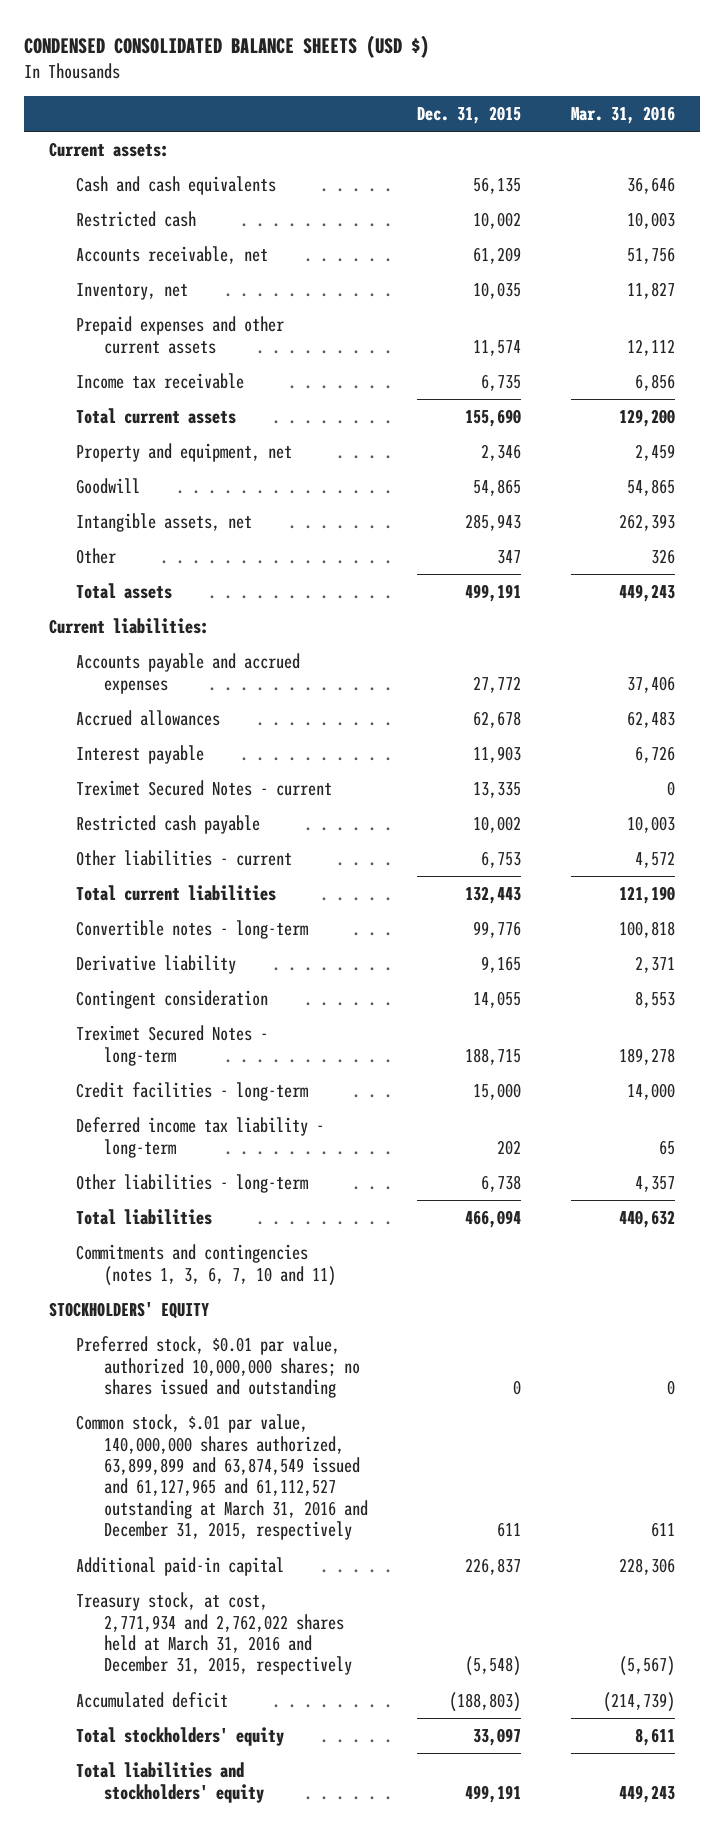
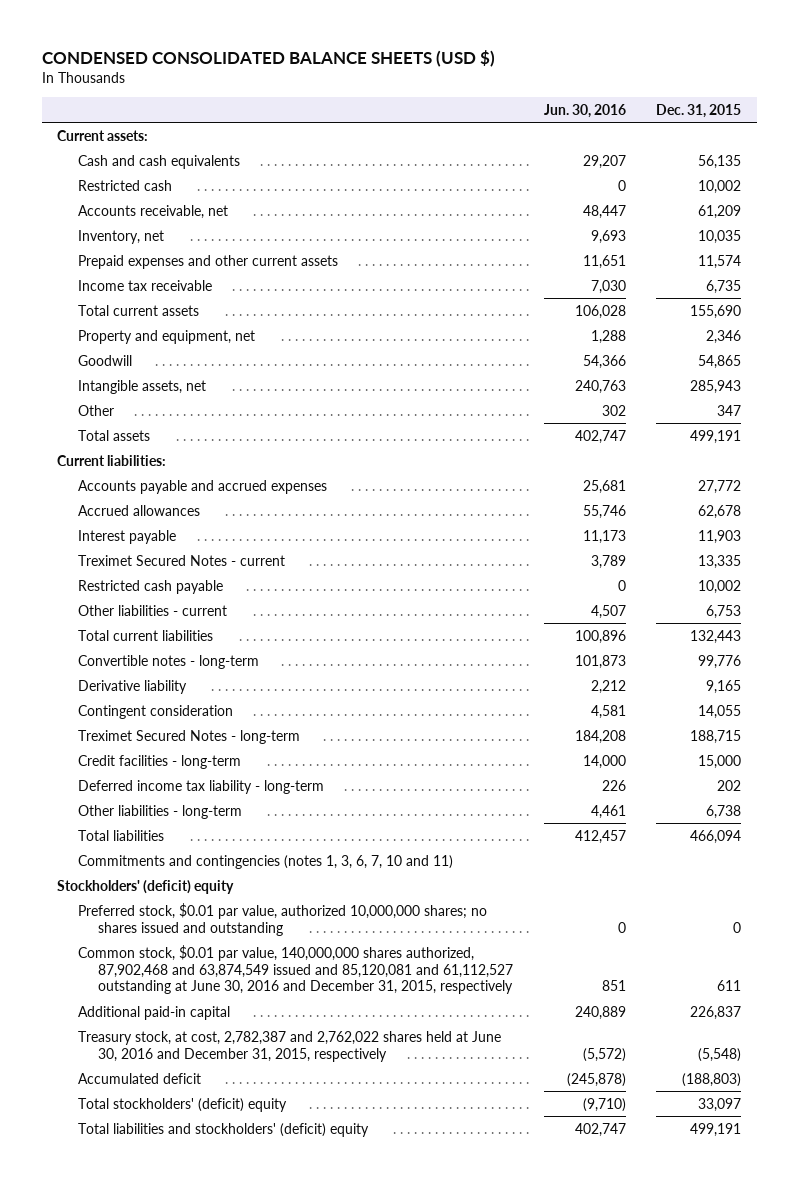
[571,106,676,125] Mar. 31, 2016 -> none
none -> [543,103,626,118] Jun. 30, 2016
[49,1302,210,1320] STOCKHOLDERS' EQUITY -> [57,879,235,894] Stockholders' (deficit) equity
[76,1414,368,1541] Common stock, $.01 par value, 140,000,000 shares authorized, 63,899,899 and 63,874,549 issued and 61,127,965 and 61,112,527 outstanding at March 31, 2016 and December 31, 2015, respectively -> [77,944,514,995] Common stock, $0.01 par value, 140,000,000 shares authorized, 87,902,468 and 63,874,549 issued and 85,120,081 and 61,112,527 outstanding at June 30, 2016 and December 31, 2015, respectively
[76,1592,352,1676] Treasury stock, at cost, 2,771,934 and 2,762,022 shares held at March 31, 2016 and December 31, 2015, respectively -> [77,1030,501,1062] Treasury stock, at cost, 2,782,387 and 2,762,022 shares held at June 30, 2016 and December 31, 2015, respectively
[76,1727,285,1747] Total stockholders' equity -> [77,1097,287,1112] Total stockholders' (deficit) equity
[76,1762,264,1803] Total liabilities and stockholders' equity -> [77,1122,369,1137] Total liabilities and stockholders' (deficit) equity

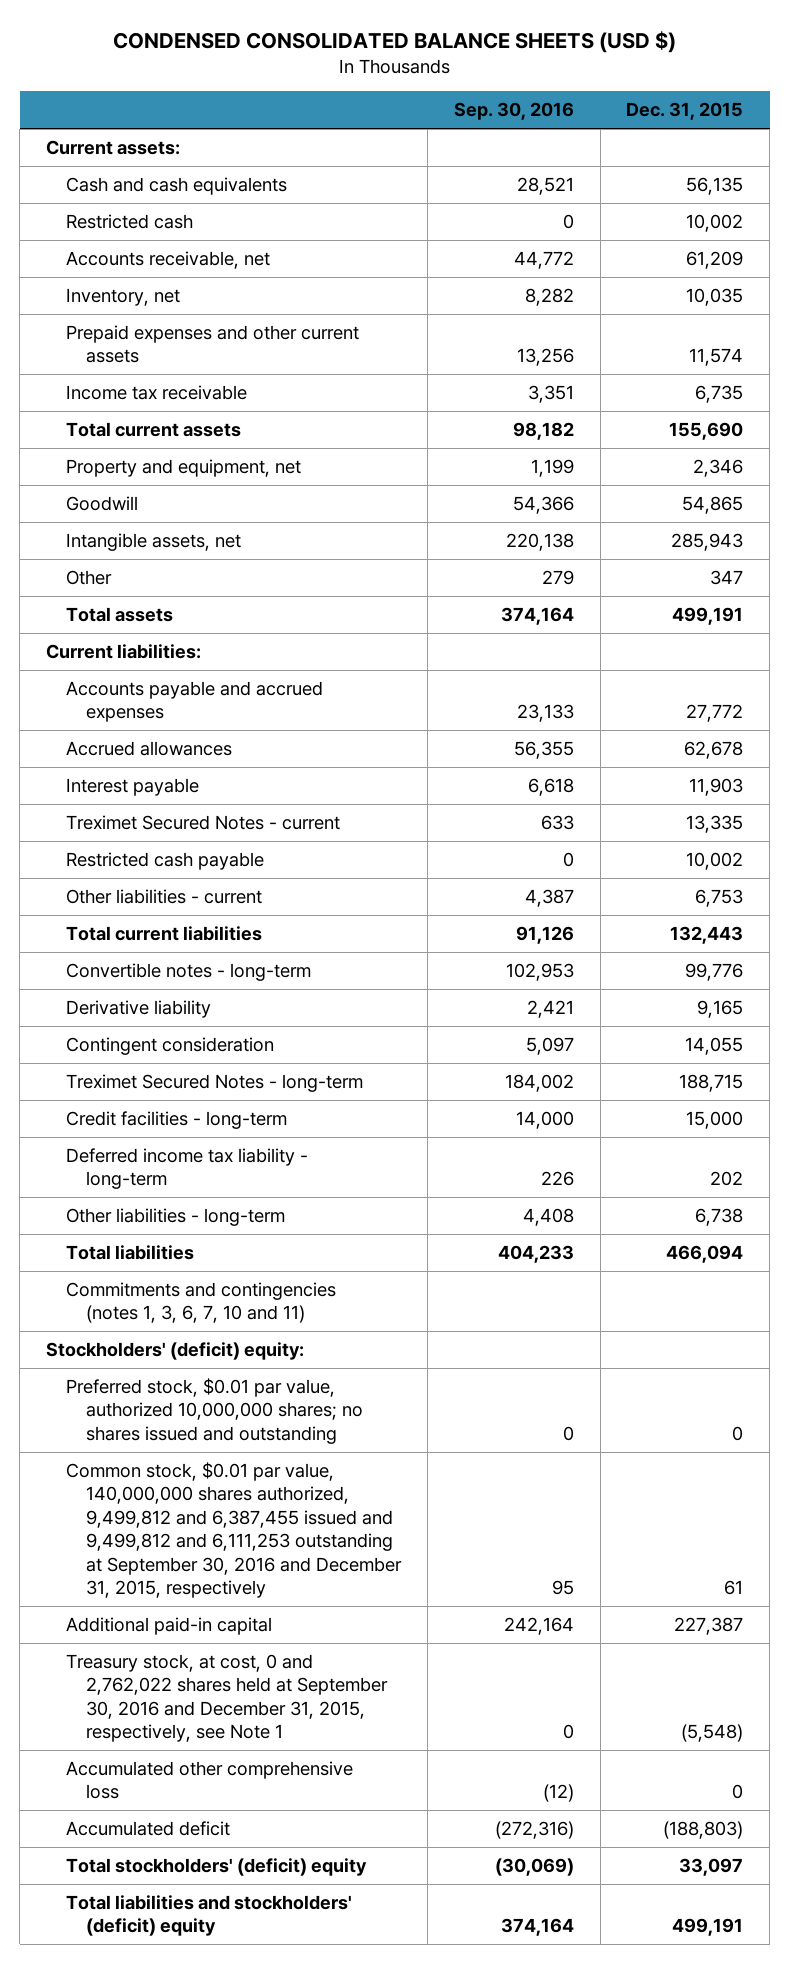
[543,103,626,118] Jun. 30, 2016 -> none
none -> [453,102,574,121] Sep. 30, 2016
[57,879,235,894] Stockholders' (deficit) equity -> [45,1341,304,1360] Stockholders' (deficit) equity:
[77,944,514,995] Common stock, $0.01 par value, 140,000,000 shares authorized, 87,902,468 and 63,874,549 issued and 85,120,081 and 61,112,527 outstanding at June 30, 2016 and December 31, 2015, respectively -> [66,1461,403,1599] Common stock, $0.01 par value, 140,000,000 shares authorized, 9,499,812 and 6,387,455 issued and 9,499,812 and 6,111,253 outstanding at September 30, 2016 and December 31, 2015, respectively
[717,980,742,992] 611 -> [724,1580,744,1596] 61
[690,1005,742,1020] 226,837 -> [674,1616,744,1635] 227,387
[77,1030,501,1062] Treasury stock, at cost, 2,782,387 and 2,762,022 shares held at June 30, 2016 and December 31, 2015, respectively -> [66,1653,389,1743] Treasury stock, at cost, 0 and 2,762,022 shares held at September 30, 2016 and December 31, 2015, respectively, see Note 1
none -> [66,1760,354,1800] Accumulated other comprehensive loss

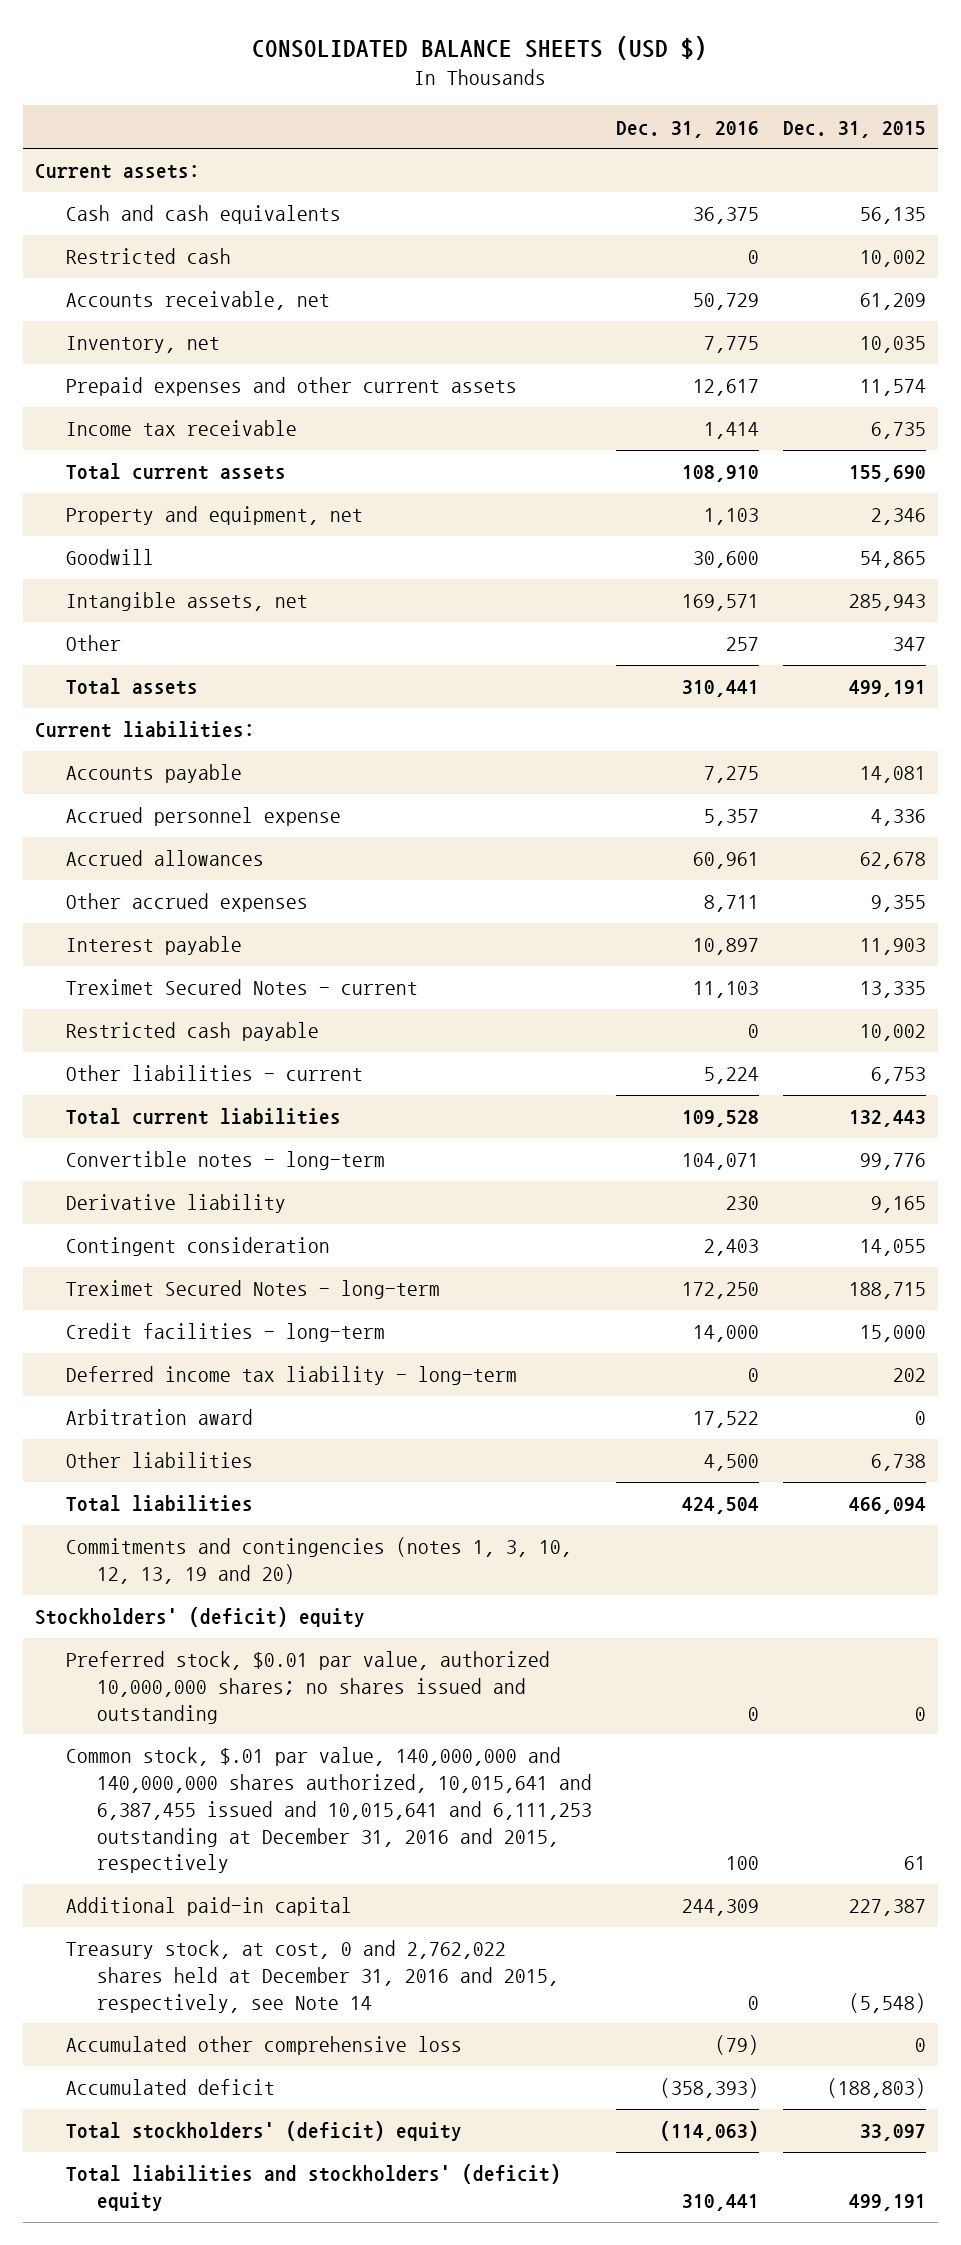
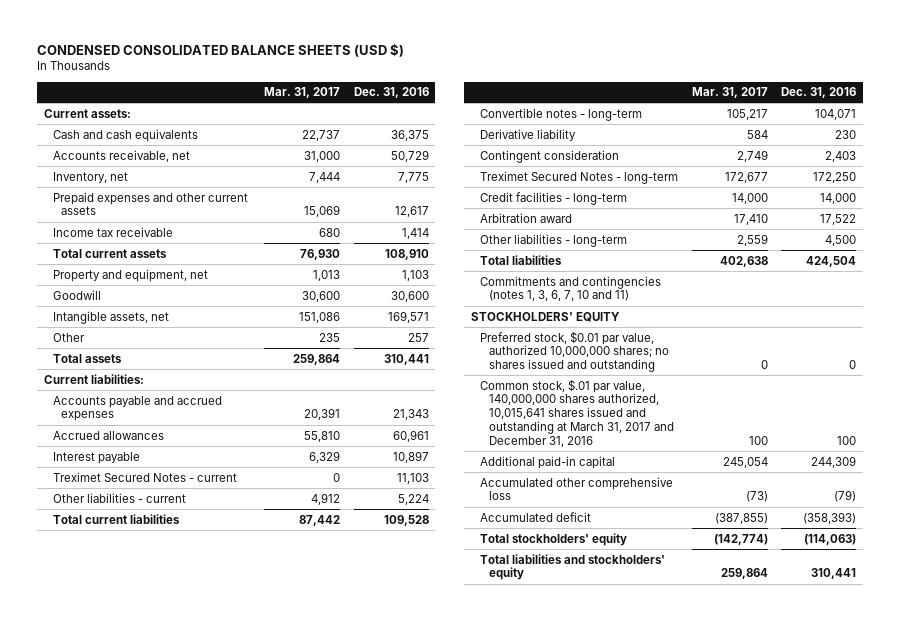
[252,35,708,60] CONSOLIDATED BALANCE SHEETS (USD $) -> [36,42,404,57] CONDENSED CONSOLIDATED BALANCE SHEETS (USD $)
[782,120,926,138] Dec. 31, 2015 -> none
none -> [264,87,341,99] Mar. 31, 2017
[65,248,231,265] Restricted cash -> none
[65,764,242,784] Accounts payable -> none
[65,807,341,827] Accrued personnel expense -> none
none -> [52,395,222,422] Accounts payable and accrued expenses
[65,893,308,913] Other accrued expenses -> none
[65,1022,319,1042] Restricted cash payable -> none
[65,1366,517,1386] Deferred income tax liability - long-term -> none
[65,1452,253,1469] Other liabilities -> [479,233,627,247] Other liabilities - long-term
[65,1537,572,1584] Commitments and contingencies (notes 1, 3, 10, 12, 13, 19 and 20) -> [479,275,661,302] Commitments and contingencies (notes 1, 3, 6, 7, 10 and 11)
[34,1607,365,1628] Stockholders' (deficit) equity -> [471,311,621,322] STOCKHOLDERS' EQUITY
[65,1747,592,1874] Common stock, $.01 par value, 140,000,000 and 140,000,000 shares authorized, 10,015,641 and 6,387,455 issued and 10,015,641 and 6,111,253 outstanding at December 31, 2016 and 2015, respectively -> [479,378,674,447] Common stock, $.01 par value, 140,000,000 shares authorized, 10,015,641 shares issued and outstanding at March 31, 2017 and December 31, 2016
[65,1940,559,2013] Treasury stock, at cost, 0 and 2,762,022 shares held at December 31, 2016 and 2015, respectively, see Note 14 -> none
[65,2121,462,2142] Total stockholders' (deficit) equity -> [479,532,627,546] Total stockholders' equity
[65,2164,561,2211] Total liabilities and stockholders' (deficit) equity -> [479,553,665,581] Total liabilities and stockholders' equity

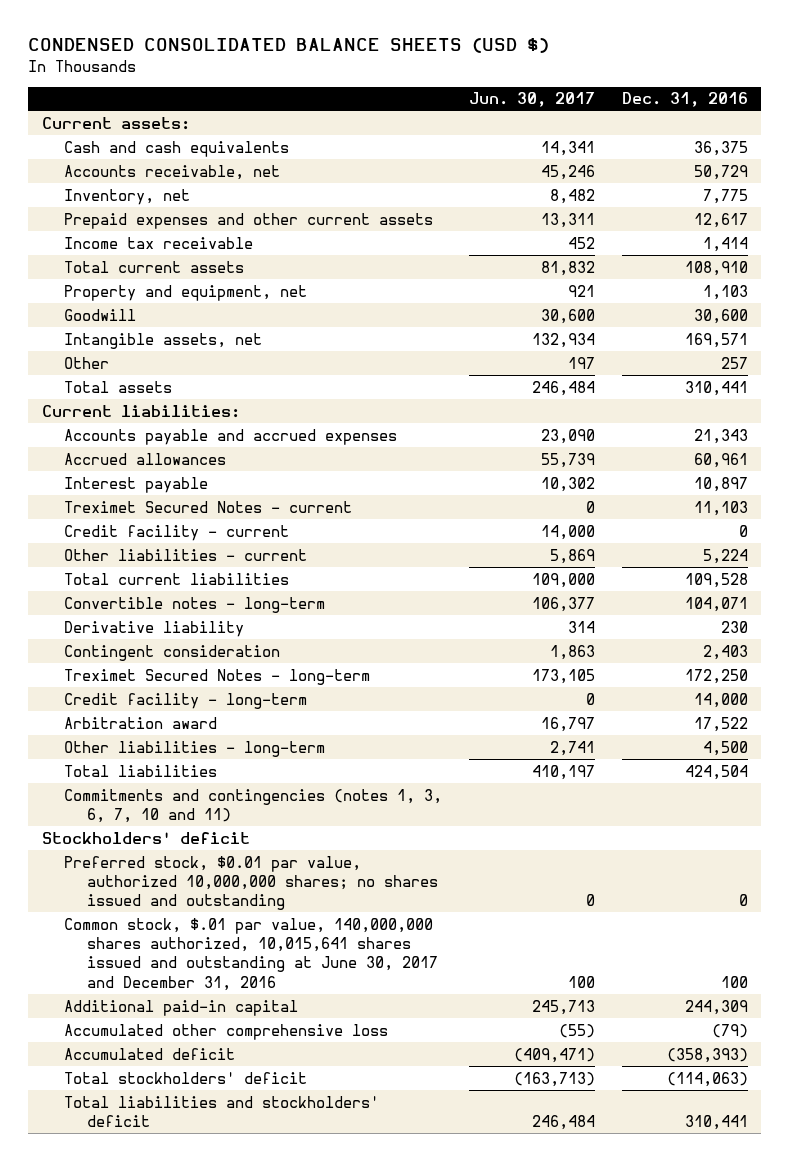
[264,87,341,99] Mar. 31, 2017 -> none
none -> [469,92,596,108] Jun. 30, 2017
none -> [64,524,290,541] Credit facility - current
[479,191,627,205] Credit facilities - long-term -> [64,692,308,709] Credit facility - long-term
[471,311,621,322] STOCKHOLDERS' EQUITY -> [41,831,250,844] Stockholders' deficit
[479,378,674,447] Common stock, $.01 par value, 140,000,000 shares authorized, 10,015,641 shares issued and outstanding at March 31, 2017 and December 31, 2016 -> [64,917,438,991] Common stock, $.01 par value, 140,000,000 shares authorized, 10,015,641 shares issued and outstanding at June 30, 2017 and December 31, 2016
[479,532,627,546] Total stockholders' equity -> [64,1071,308,1084] Total stockholders' deficit
[479,553,665,581] Total liabilities and stockholders' equity -> [64,1095,380,1127] Total liabilities and stockholders' deficit

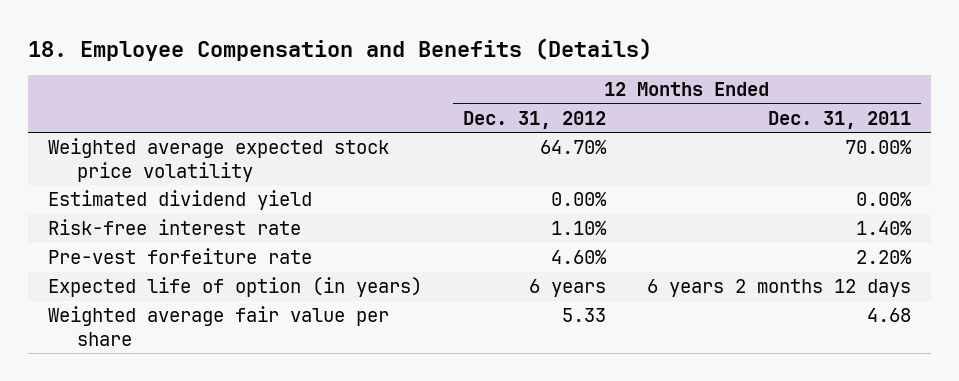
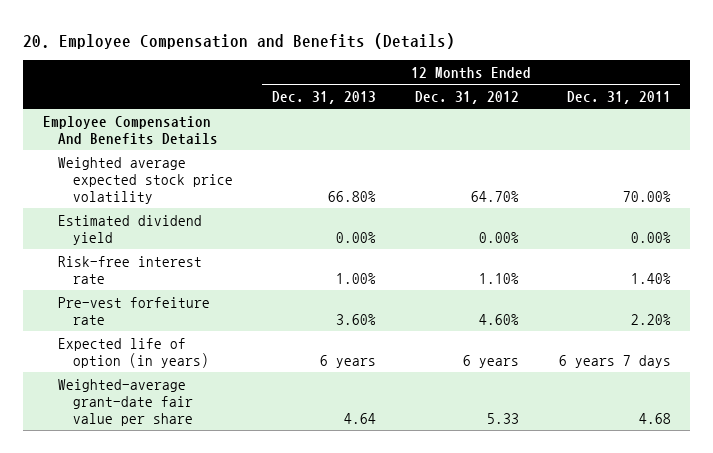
[27,37,652,61] 18. Employee Compensation and Benefits (Details) -> [22,32,455,49] 20. Employee Compensation and Benefits (Details)
none -> [272,90,377,104] Dec. 31, 2013
none -> [42,115,218,145] Employee Compensation And Benefits Details
[646,279,911,298] 6 years 2 months 12 days -> [558,354,671,368] 6 years 7 days
[48,306,390,346] Weighted average fair value per share -> [57,378,193,426] Weighted-average grant-date fair value per share

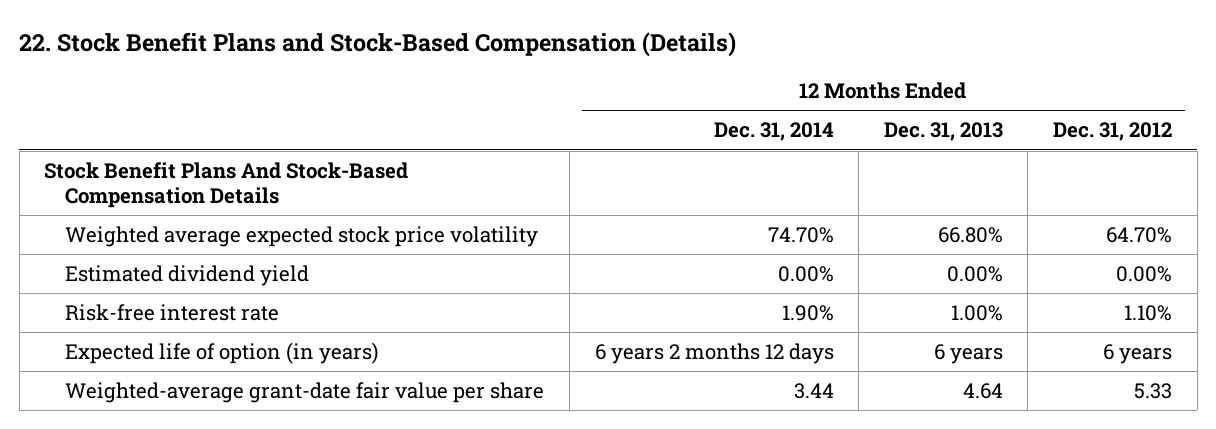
[22,32,455,49] 20. Employee Compensation and Benefits (Details) -> [19,31,737,57] 22. Stock Benefit Plans and Stock-Based Compensation (Details)
[566,90,671,104] Dec. 31, 2011 -> none
none -> [713,122,834,142] Dec. 31, 2014
[42,115,218,145] Employee Compensation And Benefits Details -> [44,161,409,209] Stock Benefit Plans And Stock-Based Compensation Details
[57,296,210,325] Pre-vest forfeiture rate -> none

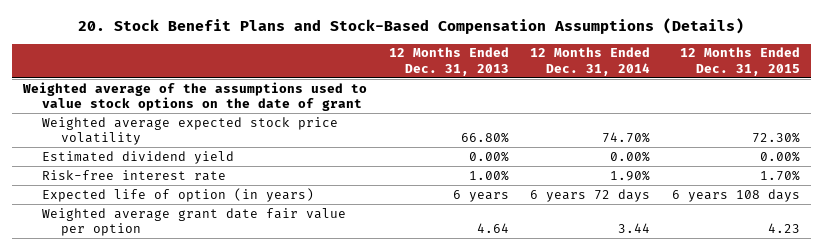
[19,31,737,57] 22. Stock Benefit Plans and Stock-Based Compensation (Details) -> [78,18,745,35] 20. Stock Benefit Plans and Stock-Based Compensation Assumptions (Details)
[1053,122,1173,142] Dec. 31, 2012 -> none
none -> [680,47,801,76] 12 Months Ended Dec. 31, 2015
[44,161,409,209] Stock Benefit Plans And Stock-Based Compensation Details -> none
none -> [21,81,367,112] Weighted average of the assumptions used to value stock options on the date of grant
[594,342,834,364] 6 years 2 months 12 days -> [530,188,651,202] 6 years 72 days
[65,381,545,403] Weighted-average grant-date fair value per share -> [41,207,346,237] Weighted average grant date fair value per option

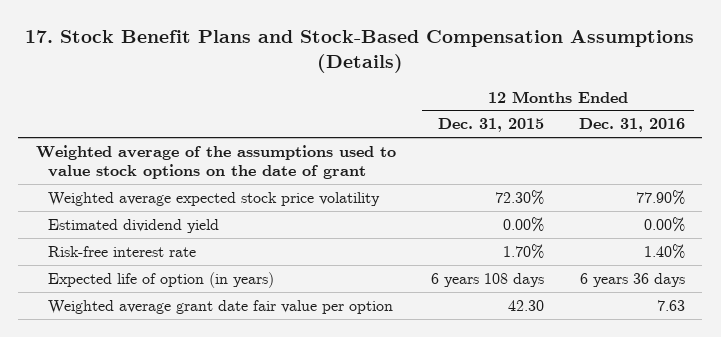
[78,18,745,35] 20. Stock Benefit Plans and Stock-Based Compensation Assumptions (Details) -> [25,30,695,73] 17. Stock Benefit Plans and Stock-Based Compensation Assumptions (Details)
[388,47,509,76] 12 Months Ended Dec. 31, 2013 -> none
[530,47,651,76] 12 Months Ended Dec. 31, 2014 -> none
none -> [578,118,685,133] Dec. 31, 2016
[768,223,801,234] 4.23 -> [507,299,544,311] 42.30

